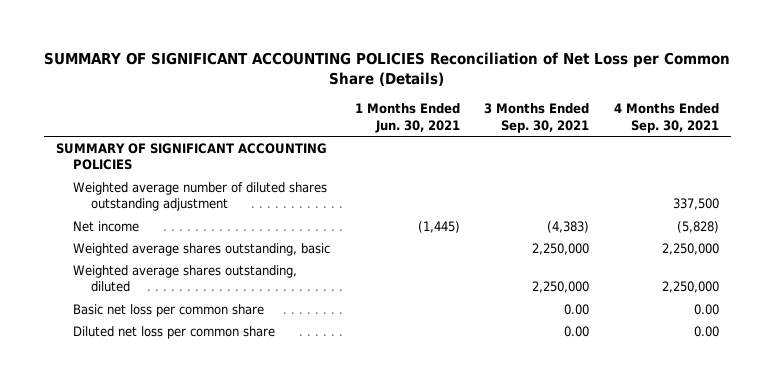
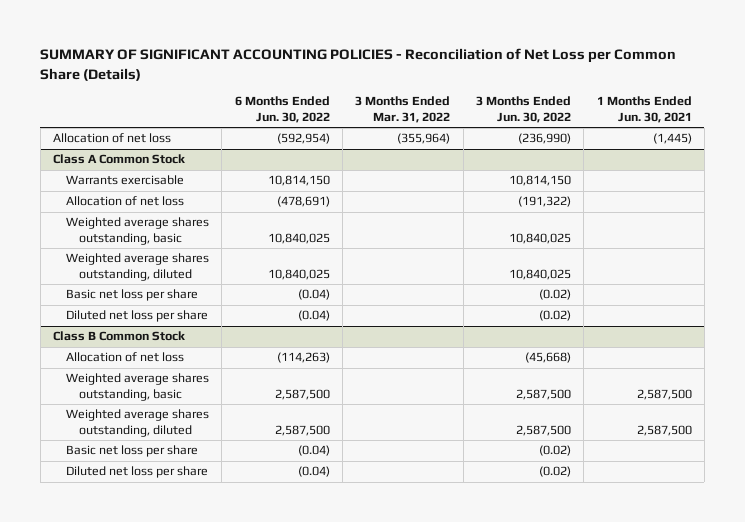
[44,52,731,87] SUMMARY OF SIGNIFICANT ACCOUNTING POLICIES Reconciliation of Net Loss per Common Share (Details) -> [40,48,677,81] SUMMARY OF SIGNIFICANT ACCOUNTING POLICIES - Reconciliation of Net Loss per Common Share (Details)
[484,103,590,133] 3 Months Ended Sep. 30, 2021 -> none
[613,103,719,133] 4 Months Ended Sep. 30, 2021 -> none
none -> [234,96,330,124] 6 Months Ended Jun. 30, 2022
none -> [355,96,451,124] 3 Months Ended Mar. 31, 2022
none -> [475,96,571,124] 3 Months Ended Jun. 30, 2022
[55,142,327,171] SUMMARY OF SIGNIFICANT ACCOUNTING POLICIES -> none
[73,181,328,212] Weighted average number of diluted shares outstanding adjustment -> none
[73,242,331,256] Weighted average shares outstanding, basic -> none
[73,264,298,293] Weighted average shares outstanding, diluted -> none
[73,303,265,317] Basic net loss per common share -> none
[73,325,276,339] Diluted net loss per common share -> none
[73,220,140,232] Net income -> [52,133,171,144] Allocation of net loss
none -> [52,154,185,165] Class A Common Stock
none -> [65,175,184,186] Warrants exercisable
none -> [65,196,184,207] Allocation of net loss
none -> [65,217,209,246] Weighted average shares outstanding, basic
none -> [65,253,209,282] Weighted average shares outstanding, diluted
none -> [65,289,198,302] Basic net loss per share
none -> [65,310,208,323] Diluted net loss per share
none -> [52,331,185,342] Class B Common Stock
none -> [65,352,184,363] Allocation of net loss
none -> [65,373,209,402] Weighted average shares outstanding, basic
none -> [65,409,209,438] Weighted average shares outstanding, diluted
none -> [65,445,198,458] Basic net loss per share
none -> [65,466,208,479] Diluted net loss per share

